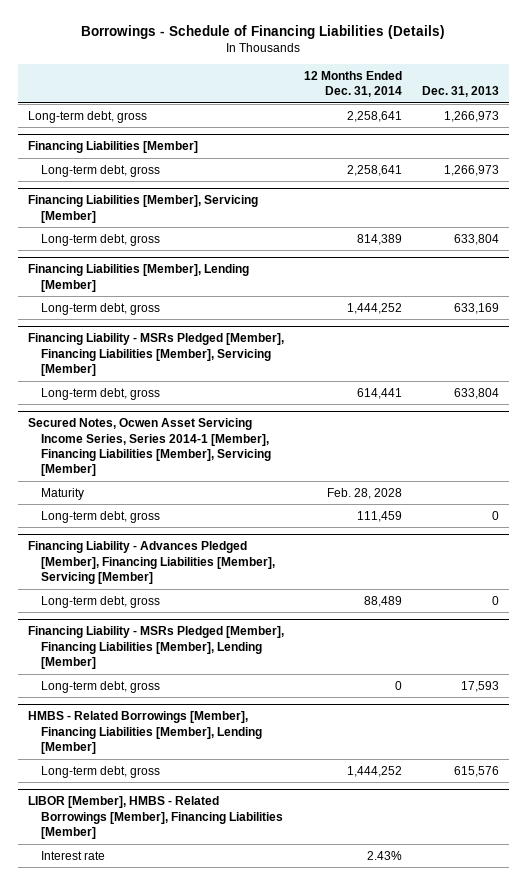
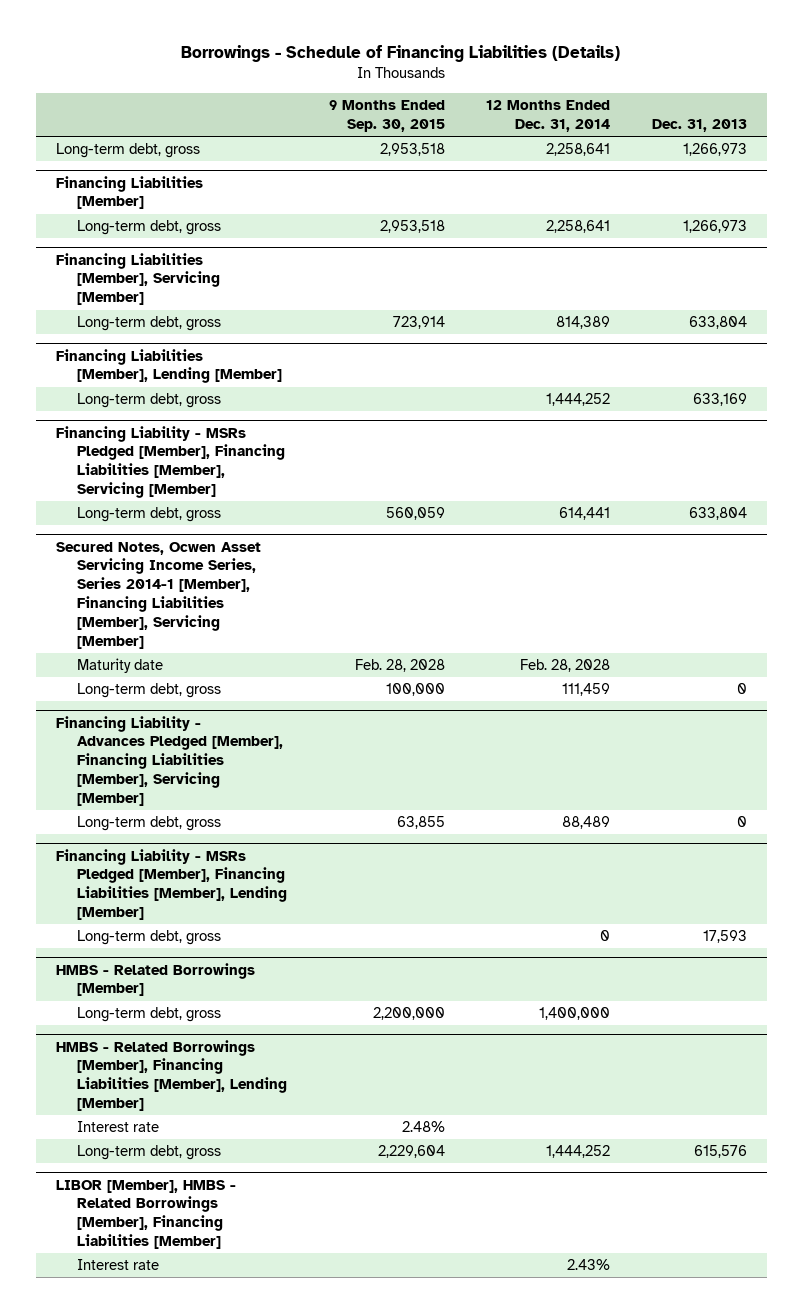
none -> [328,100,445,132] 9 Months Ended Sep. 30, 2015
[41,487,85,500] Maturity -> [77,658,164,674] Maturity date
none -> [56,962,256,997] HMBS - Related Borrowings [Member]
none -> [77,1007,222,1023] Long-term debt, gross
none -> [77,1121,160,1133] Interest rate

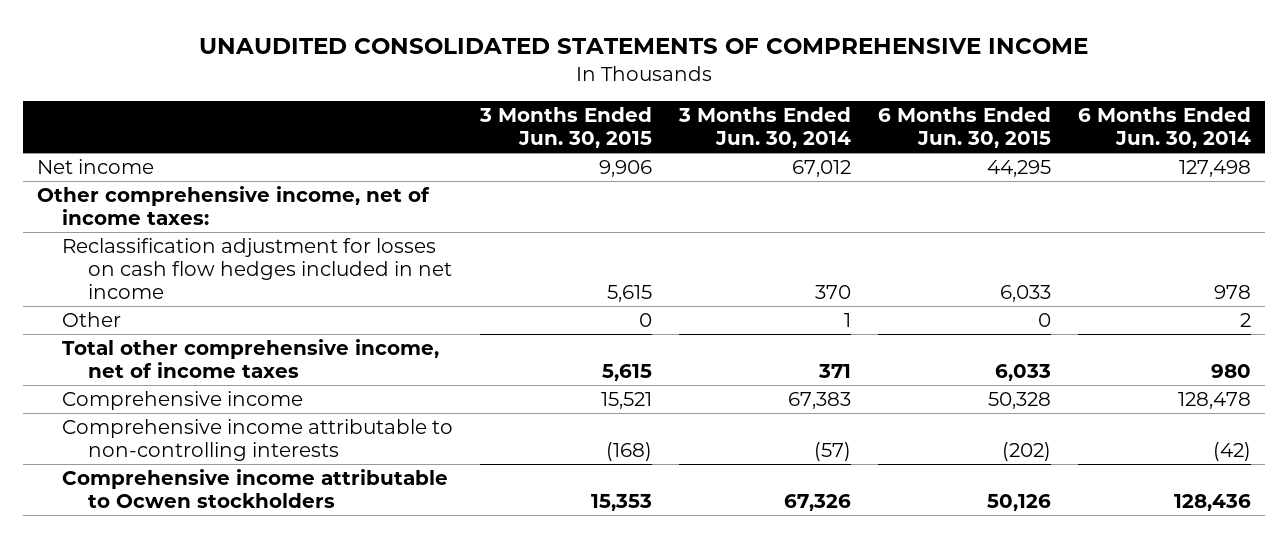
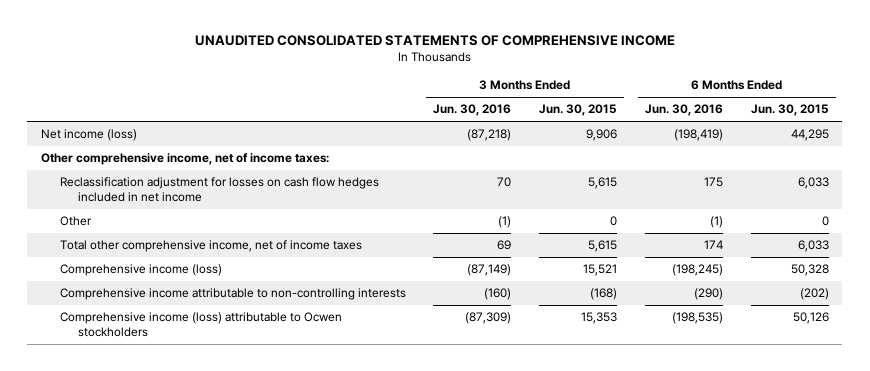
[678,107,852,149] 3 Months Ended Jun. 30, 2014 -> none
[1078,107,1252,149] 6 Months Ended Jun. 30, 2014 -> none
none -> [433,104,512,117] Jun. 30, 2016
none -> [644,104,723,117] Jun. 30, 2016
[36,158,154,174] Net income -> [40,129,137,142] Net income (loss)
[62,390,304,410] Comprehensive income -> [59,264,222,277] Comprehensive income (loss)
[62,468,449,508] Comprehensive income attributable to Ocwen stockholders -> [59,312,342,338] Comprehensive income (loss) attributable to Ocwen stockholders

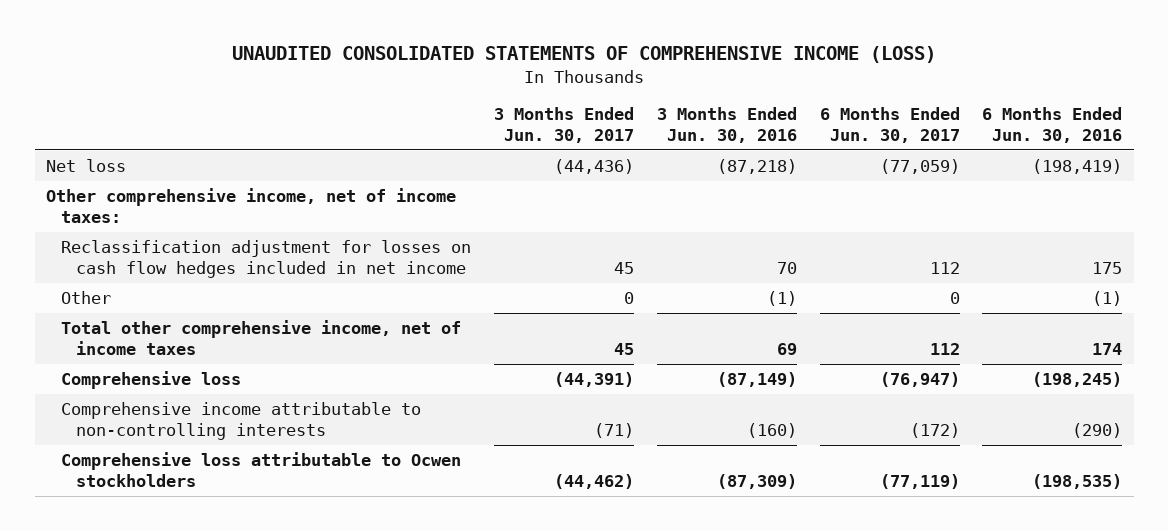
[194,35,675,47] UNAUDITED CONSOLIDATED STATEMENTS OF COMPREHENSIVE INCOME -> [232,46,937,64] UNAUDITED CONSOLIDATED STATEMENTS OF COMPREHENSIVE INCOME (LOSS)
[539,104,618,117] Jun. 30, 2015 -> none
[750,104,829,117] Jun. 30, 2015 -> none
none -> [493,107,634,143] 3 Months Ended Jun. 30, 2017
none -> [819,107,960,143] 6 Months Ended Jun. 30, 2017
[40,129,137,142] Net income (loss) -> [45,159,126,173] Net loss
[59,264,222,277] Comprehensive income (loss) -> [61,371,242,390] Comprehensive loss
[59,312,342,338] Comprehensive income (loss) attributable to Ocwen stockholders -> [61,452,462,487] Comprehensive loss attributable to Ocwen stockholders

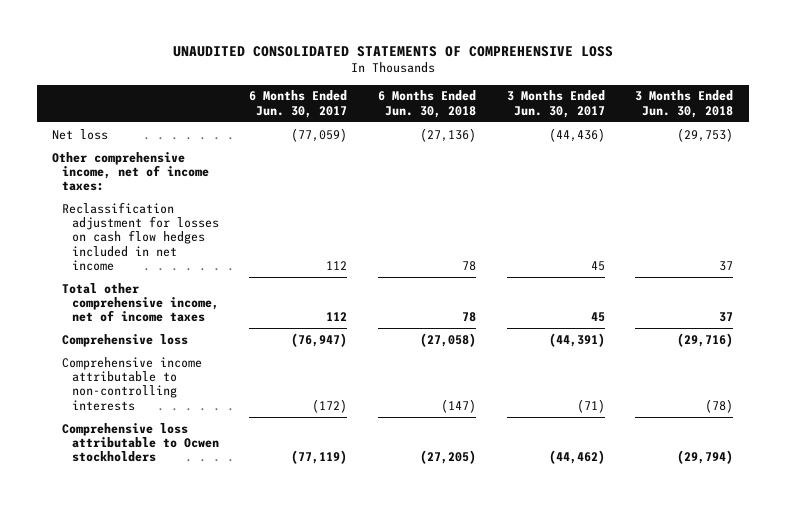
[232,46,937,64] UNAUDITED CONSOLIDATED STATEMENTS OF COMPREHENSIVE INCOME (LOSS) -> [172,45,613,57] UNAUDITED CONSOLIDATED STATEMENTS OF COMPREHENSIVE LOSS
[656,107,797,143] 3 Months Ended Jun. 30, 2016 -> none
[982,107,1123,143] 6 Months Ended Jun. 30, 2016 -> none
none -> [377,90,476,118] 6 Months Ended Jun. 30, 2018
none -> [635,90,734,118] 3 Months Ended Jun. 30, 2018
[61,291,112,305] Other -> none

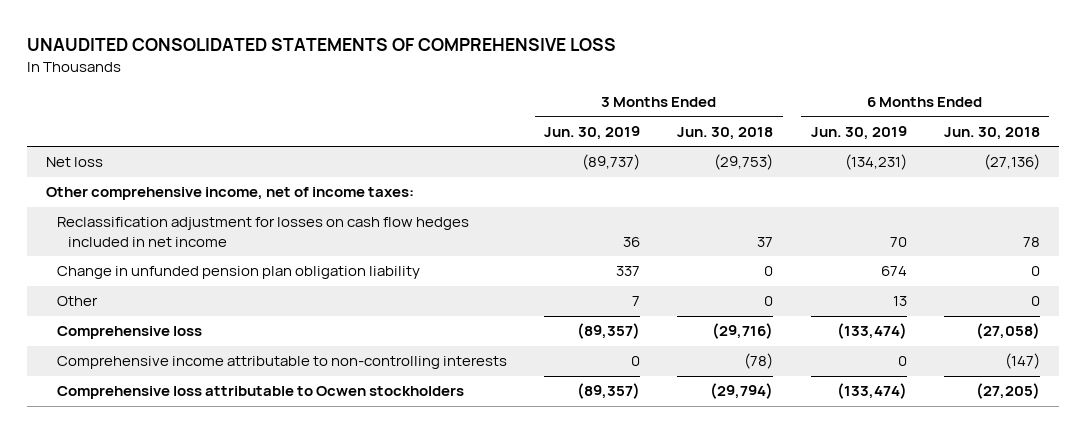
[249,90,348,118] 6 Months Ended Jun. 30, 2017 -> none
[506,90,605,118] 3 Months Ended Jun. 30, 2017 -> none
none -> [544,126,641,141] Jun. 30, 2019
none -> [810,126,907,141] Jun. 30, 2019
[61,282,219,323] Total other comprehensive income, net of income taxes -> none
none -> [56,266,420,280] Change in unfunded pension plan obligation liability
none -> [56,296,98,307] Other

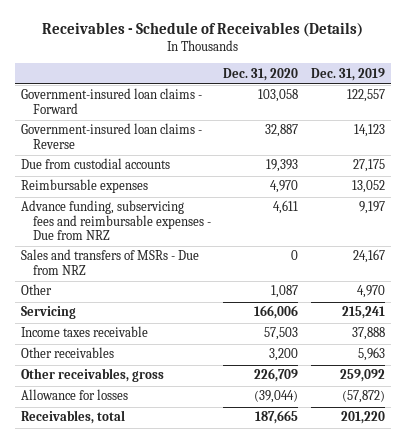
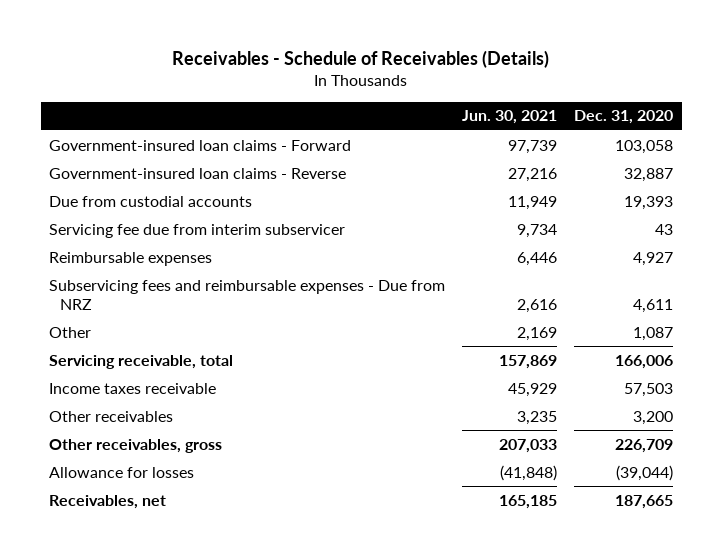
[311,67,386,81] Dec. 31, 2019 -> none
none -> [462,110,558,125] Jun. 30, 2021
[20,200,211,241] Advance funding, subservicing fees and reimbursable expenses - Due from NRZ -> none
none -> [49,223,346,238] Servicing fee due from interim subservicer
[270,180,299,194] 4,970 -> [633,251,674,266] 4,927
[20,249,199,275] Sales and transfers of MSRs - Due from NRZ -> [49,279,446,310] Subservicing fees and reimbursable expenses - Due from NRZ
[291,250,299,261] 0 -> [633,298,674,313] 4,611
[20,306,76,320] Servicing -> [49,354,234,369] Servicing receivable, total
[20,410,125,425] Receivables, total -> [49,494,167,509] Receivables, net

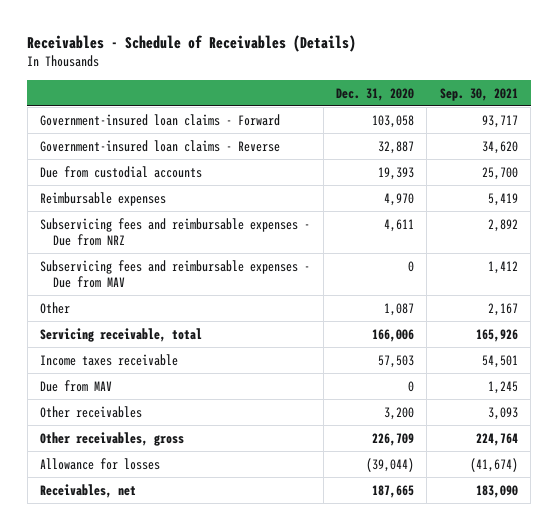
[462,110,558,125] Jun. 30, 2021 -> none
none -> [439,87,518,101] Sep. 30, 2021
[49,223,346,238] Servicing fee due from interim subservicer -> none
[633,251,674,266] 4,927 -> [383,192,414,206] 4,970
none -> [40,259,311,288] Subservicing fees and reimbursable expenses - Due from MAV
none -> [40,379,113,392] Due from MAV

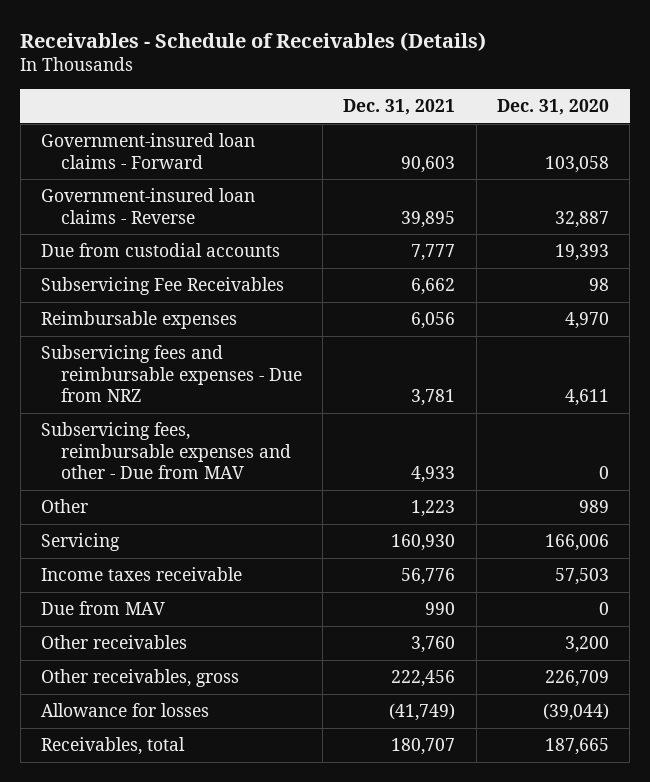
[439,87,518,101] Sep. 30, 2021 -> none
none -> [343,98,456,115] Dec. 31, 2021
none -> [41,277,285,296] Subservicing Fee Receivables
[40,259,311,288] Subservicing fees and reimbursable expenses - Due from MAV -> [41,422,291,480] Subservicing fees, reimbursable expenses and other - Due from MAV
[383,302,414,316] 1,087 -> [578,500,609,514] 989
[40,327,203,342] Servicing receivable, total -> [41,533,121,552] Servicing
[40,483,137,498] Receivables, net -> [41,737,186,756] Receivables, total

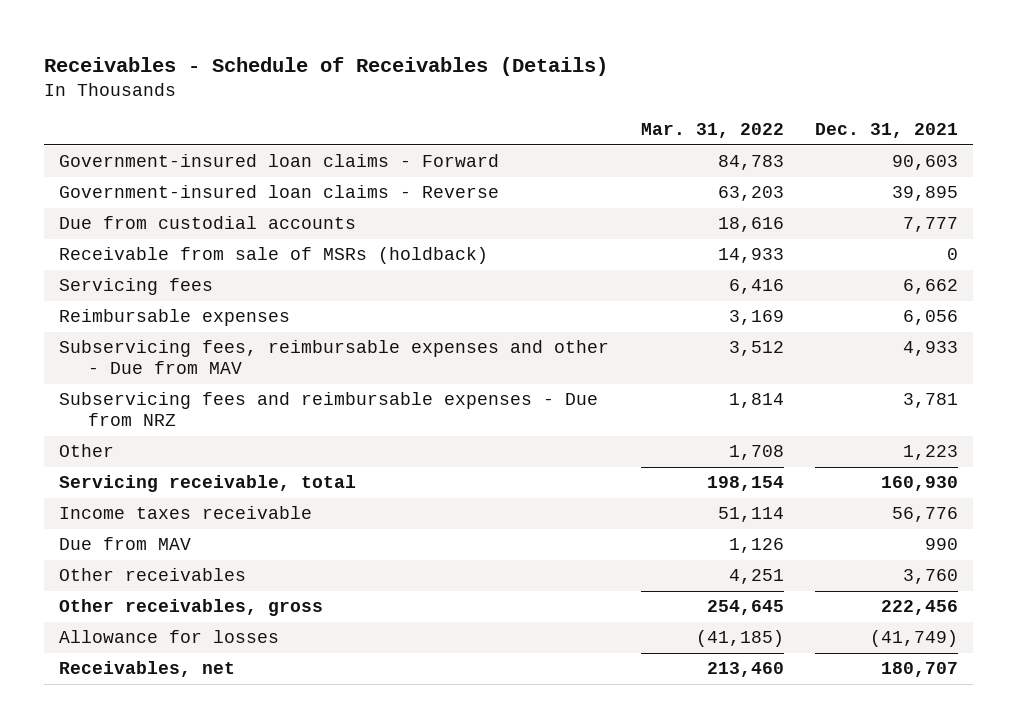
[496,98,609,115] Dec. 31, 2020 -> none
none -> [640,123,784,139] Mar. 31, 2022
none -> [59,247,489,265] Receivable from sale of MSRs (holdback)
[41,277,285,296] Subservicing Fee Receivables -> [59,278,214,296] Servicing fees
[41,345,302,403] Subservicing fees and reimbursable expenses - Due from NRZ -> [59,392,599,427] Subservicing fees and reimbursable expenses - Due from NRZ
[41,533,121,552] Servicing -> [59,475,357,493] Servicing receivable, total
[41,737,186,756] Receivables, total -> [59,661,236,678] Receivables, net

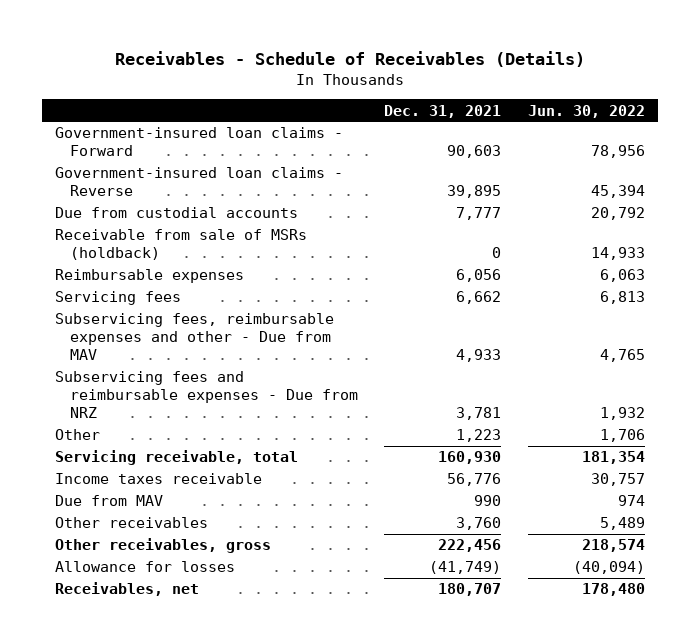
[640,123,784,139] Mar. 31, 2022 -> none
none -> [527,104,645,118] Jun. 30, 2022
[59,278,214,296] Servicing fees -> [54,291,181,306] Servicing fees

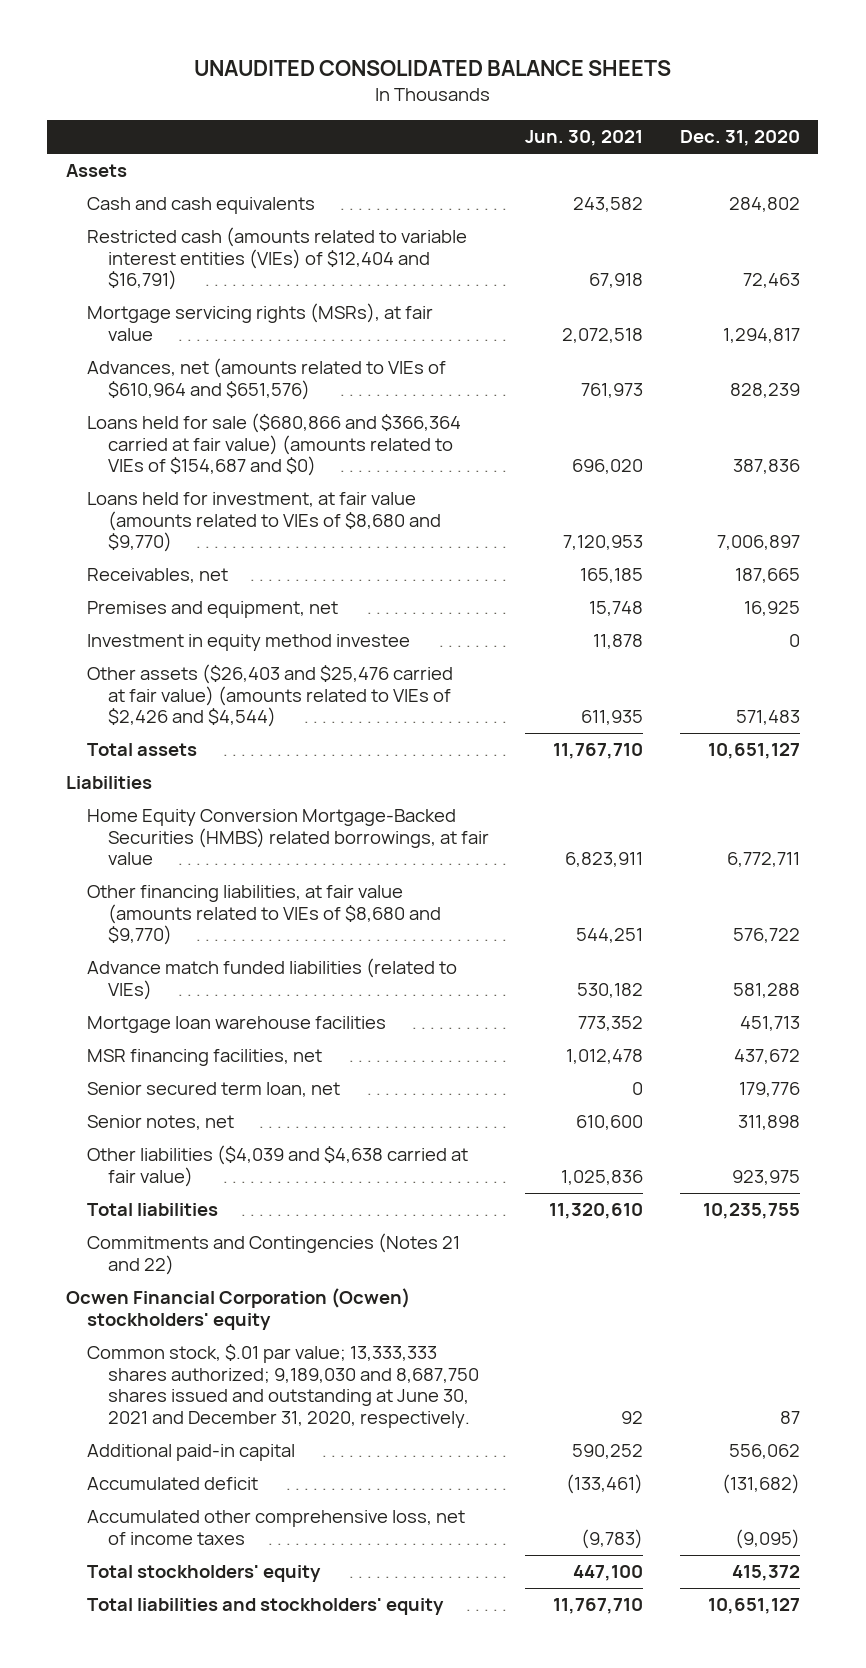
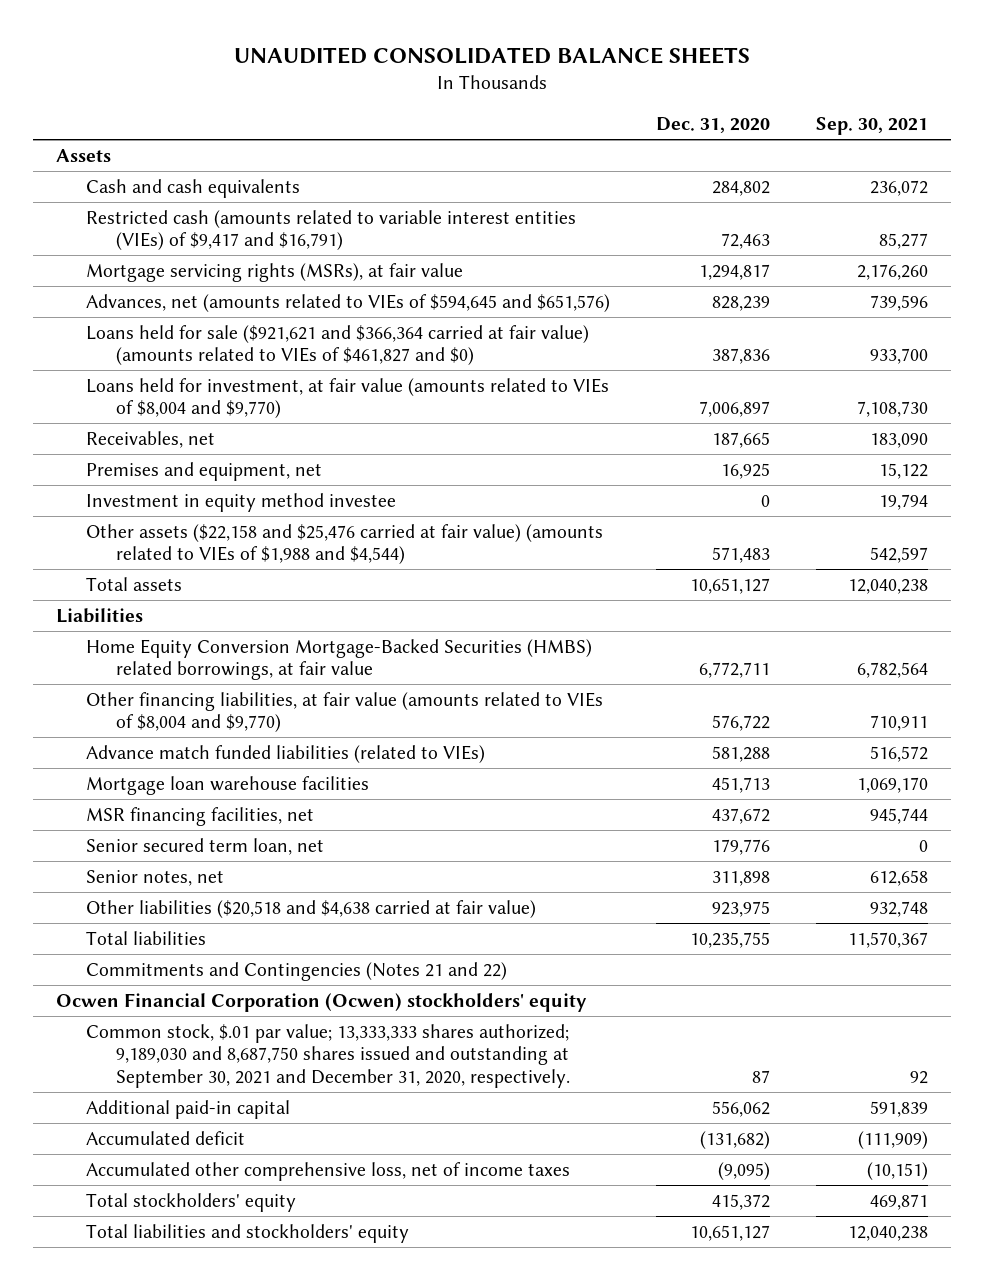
[525,130,644,147] Jun. 30, 2021 -> none
none -> [815,117,928,136] Sep. 30, 2021
[86,227,467,291] Restricted cash (amounts related to variable interest entities (VIEs) of $12,404 and $16,791) -> [85,209,576,251] Restricted cash (amounts related to variable interest entities (VIEs) of $9,417 and $16,791)
[86,358,446,400] Advances, net (amounts related to VIEs of $610,964 and $651,576) -> [85,293,610,312] Advances, net (amounts related to VIEs of $594,645 and $651,576)
[86,413,461,477] Loans held for sale ($680,866 and $366,364 carried at fair value) (amounts related to VIEs of $154,687 and $0) -> [85,324,589,366] Loans held for sale ($921,621 and $366,364 carried at fair value) (amounts related to VIEs of $461,827 and $0)
[86,492,441,553] Loans held for investment, at fair value (amounts related to VIEs of $8,680 and $9,770) -> [85,377,609,419] Loans held for investment, at fair value (amounts related to VIEs of $8,004 and $9,770)
[86,664,453,728] Other assets ($26,403 and $25,476 carried at fair value) (amounts related to VIEs of $2,426 and $4,544) -> [85,523,603,565] Other assets ($22,158 and $25,476 carried at fair value) (amounts related to VIEs of $1,988 and $4,544)
[86,885,441,946] Other financing liabilities, at fair value (amounts related to VIEs of $8,680 and $9,770) -> [85,691,603,733] Other financing liabilities, at fair value (amounts related to VIEs of $8,004 and $9,770)
[86,1145,468,1187] Other liabilities ($4,039 and $4,638 carried at fair value) -> [85,899,536,918] Other liabilities ($20,518 and $4,638 carried at fair value)
[86,1344,479,1428] Common stock, $.01 par value; 13,333,333 shares authorized; 9,189,030 and 8,687,750 shares issued and outstanding at June 30, 2021 and December 31, 2020, respectively. -> [85,1023,570,1089] Common stock, $.01 par value; 13,333,333 shares authorized; 9,189,030 and 8,687,750 shares issued and outstanding at September 30, 2021 and December 31, 2020, respectively.

